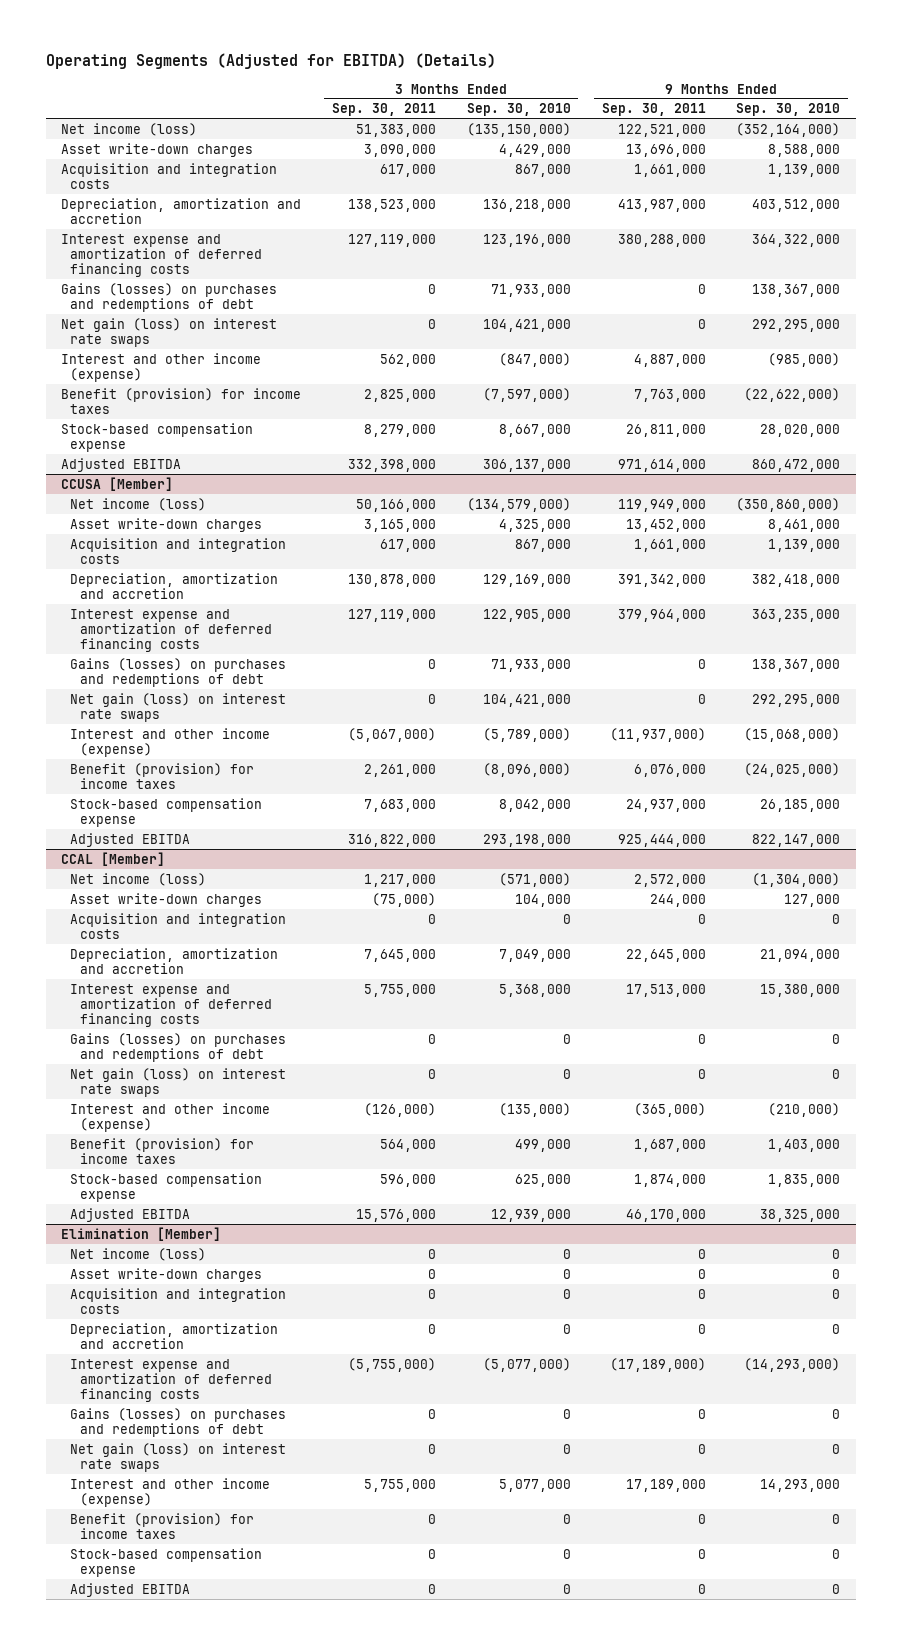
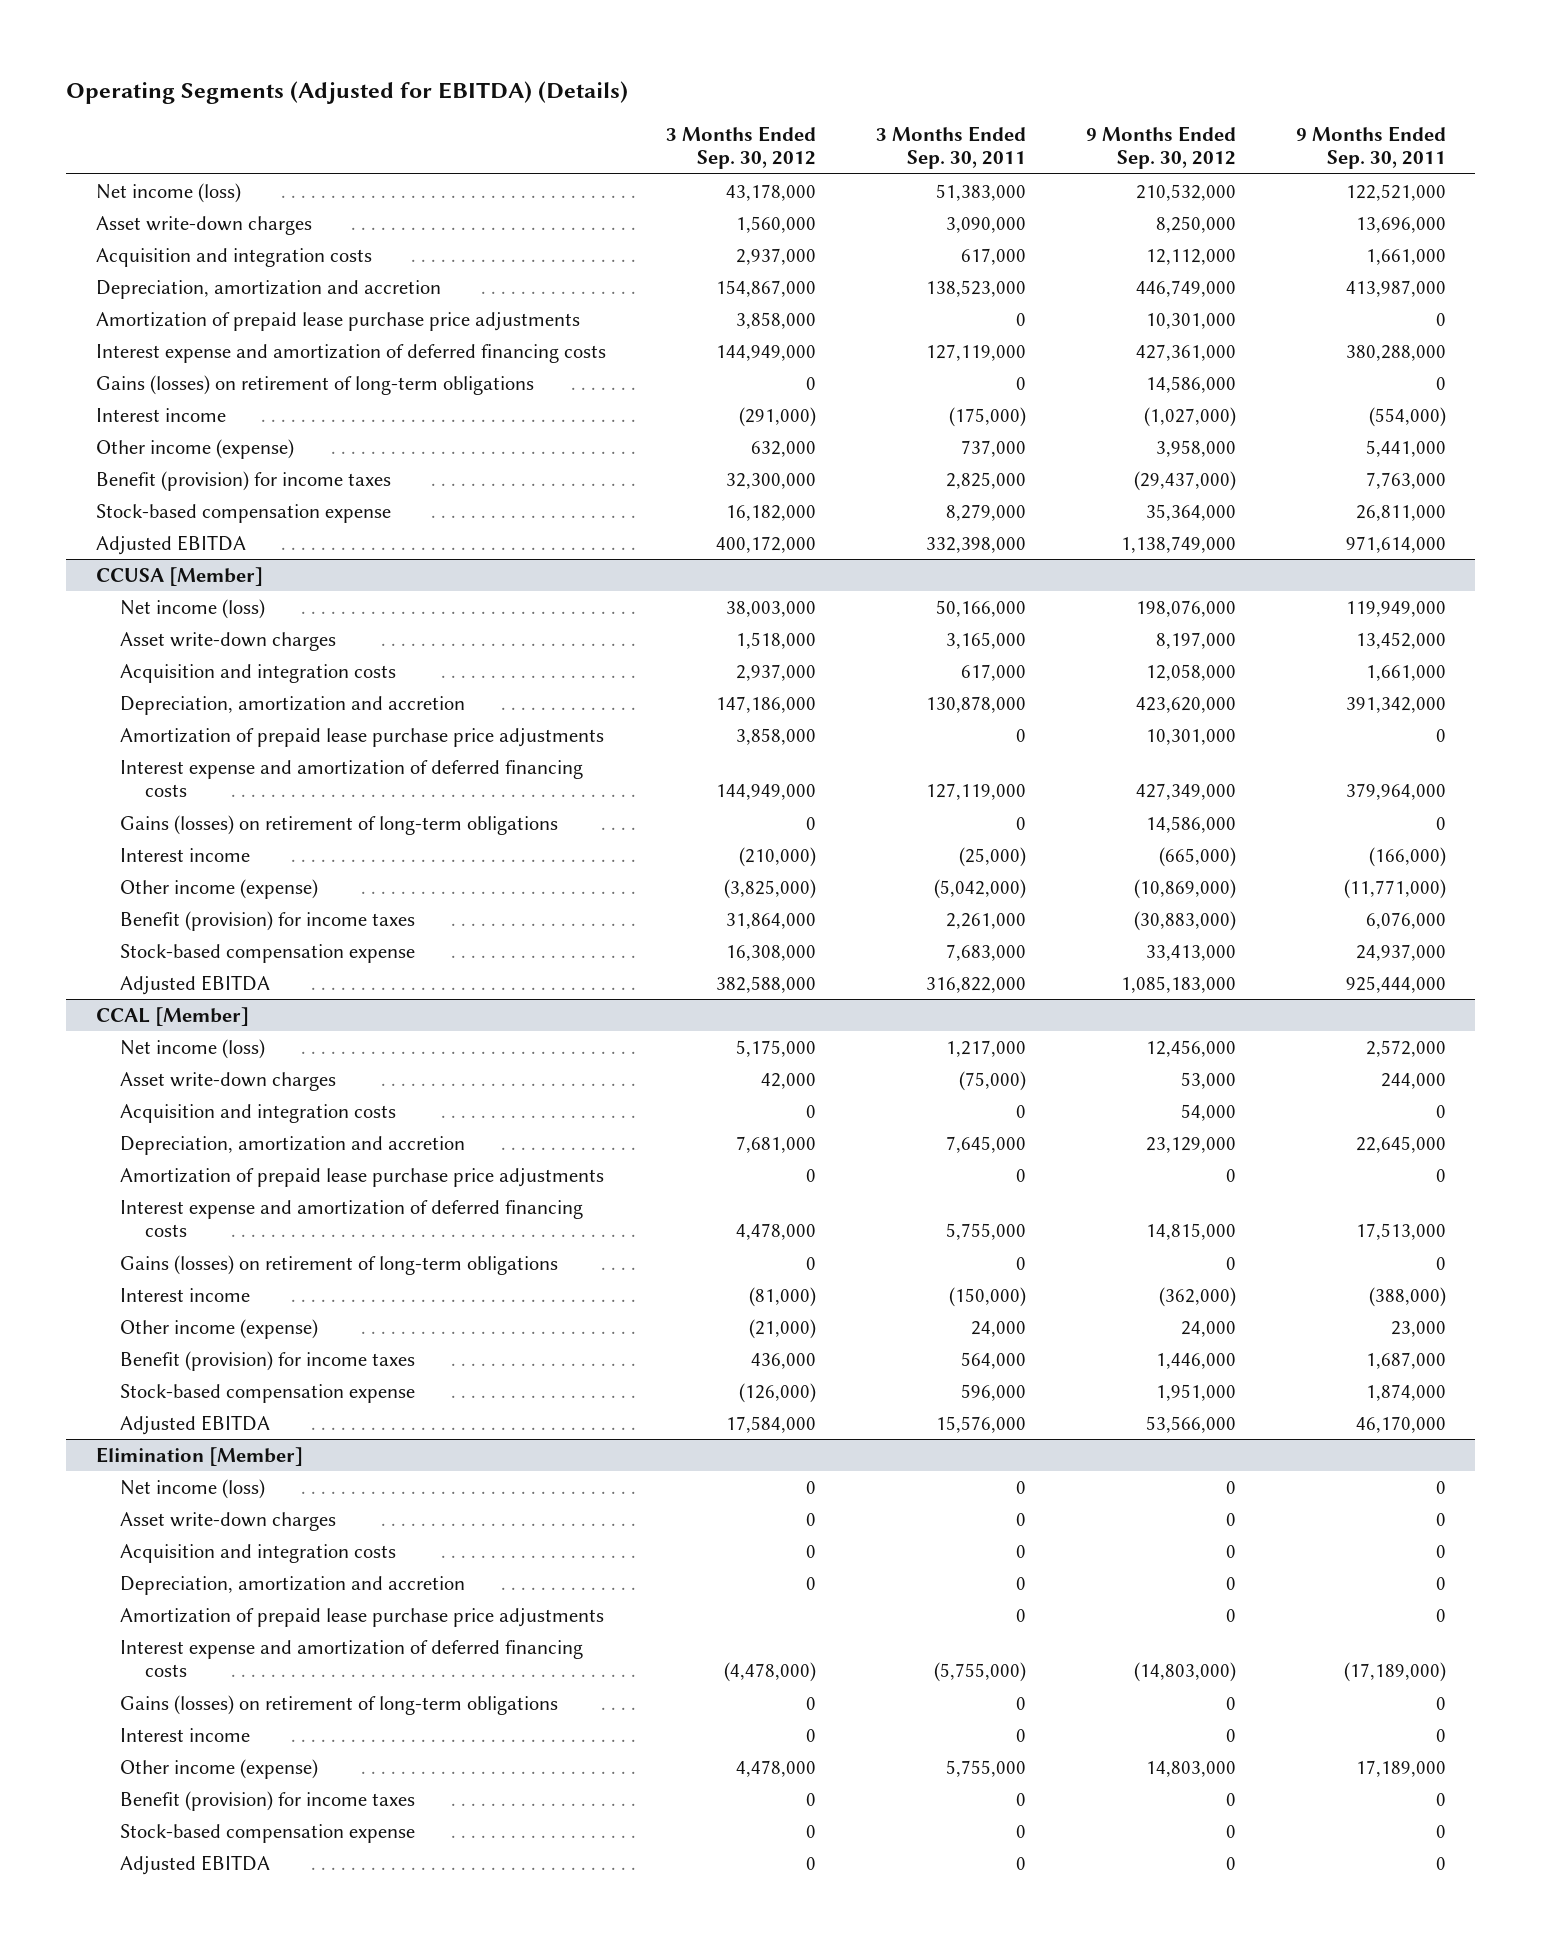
[466,103,571,117] Sep. 30, 2010 -> none
[736,103,841,117] Sep. 30, 2010 -> none
none -> [666,125,817,170] 3 Months Ended Sep. 30, 2012
none -> [1085,125,1236,170] 9 Months Ended Sep. 30, 2012
none -> [96,311,581,331] Amortization of prepaid lease purchase price adjustments
[61,317,278,347] Net gain (loss) on interest rate swaps -> none
[61,282,278,312] Gains (losses) on purchases and redemptions of debt -> [96,374,535,395] Gains (losses) on retirement of long-term obligations
none -> [96,407,227,422] Interest income
[61,352,262,382] Interest and other income (expense) -> [96,438,295,459] Other income (expense)
[379,353,436,367] 562,000 -> [960,439,1026,457] 737,000
[633,353,706,367] 4,887,000 -> [1365,439,1446,457] 5,441,000
none -> [120,727,605,747] Amortization of prepaid lease purchase price adjustments
[70,692,287,722] Net gain (loss) on interest rate swaps -> none
[70,657,287,687] Gains (losses) on purchases and redemptions of debt -> [120,814,559,835] Gains (losses) on retirement of long-term obligations
none -> [120,847,251,862] Interest income
[70,727,271,757] Interest and other income (expense) -> [120,878,319,899] Other income (expense)
[347,727,436,742] (5,067,000) -> [933,878,1026,899] (5,042,000)
[609,727,706,742] (11,937,000) -> [1343,878,1446,899] (11,771,000)
none -> [120,1167,605,1187] Amortization of prepaid lease purchase price adjustments
[70,1067,287,1097] Net gain (loss) on interest rate swaps -> none
[70,1032,287,1062] Gains (losses) on purchases and redemptions of debt -> [120,1254,559,1275] Gains (losses) on retirement of long-term obligations
none -> [120,1287,251,1302] Interest income
[70,1102,271,1132] Interest and other income (expense) -> [120,1318,319,1339] Other income (expense)
[363,1102,436,1117] (126,000) -> [970,1320,1026,1337] 24,000
[633,1102,706,1117] (365,000) -> [1390,1320,1446,1337] 23,000
none -> [120,1607,605,1627] Amortization of prepaid lease purchase price adjustments
[70,1442,287,1472] Net gain (loss) on interest rate swaps -> none
[70,1407,287,1437] Gains (losses) on purchases and redemptions of debt -> [120,1694,559,1715] Gains (losses) on retirement of long-term obligations
none -> [120,1727,251,1742] Interest income
[70,1477,271,1507] Interest and other income (expense) -> [120,1758,319,1779] Other income (expense)

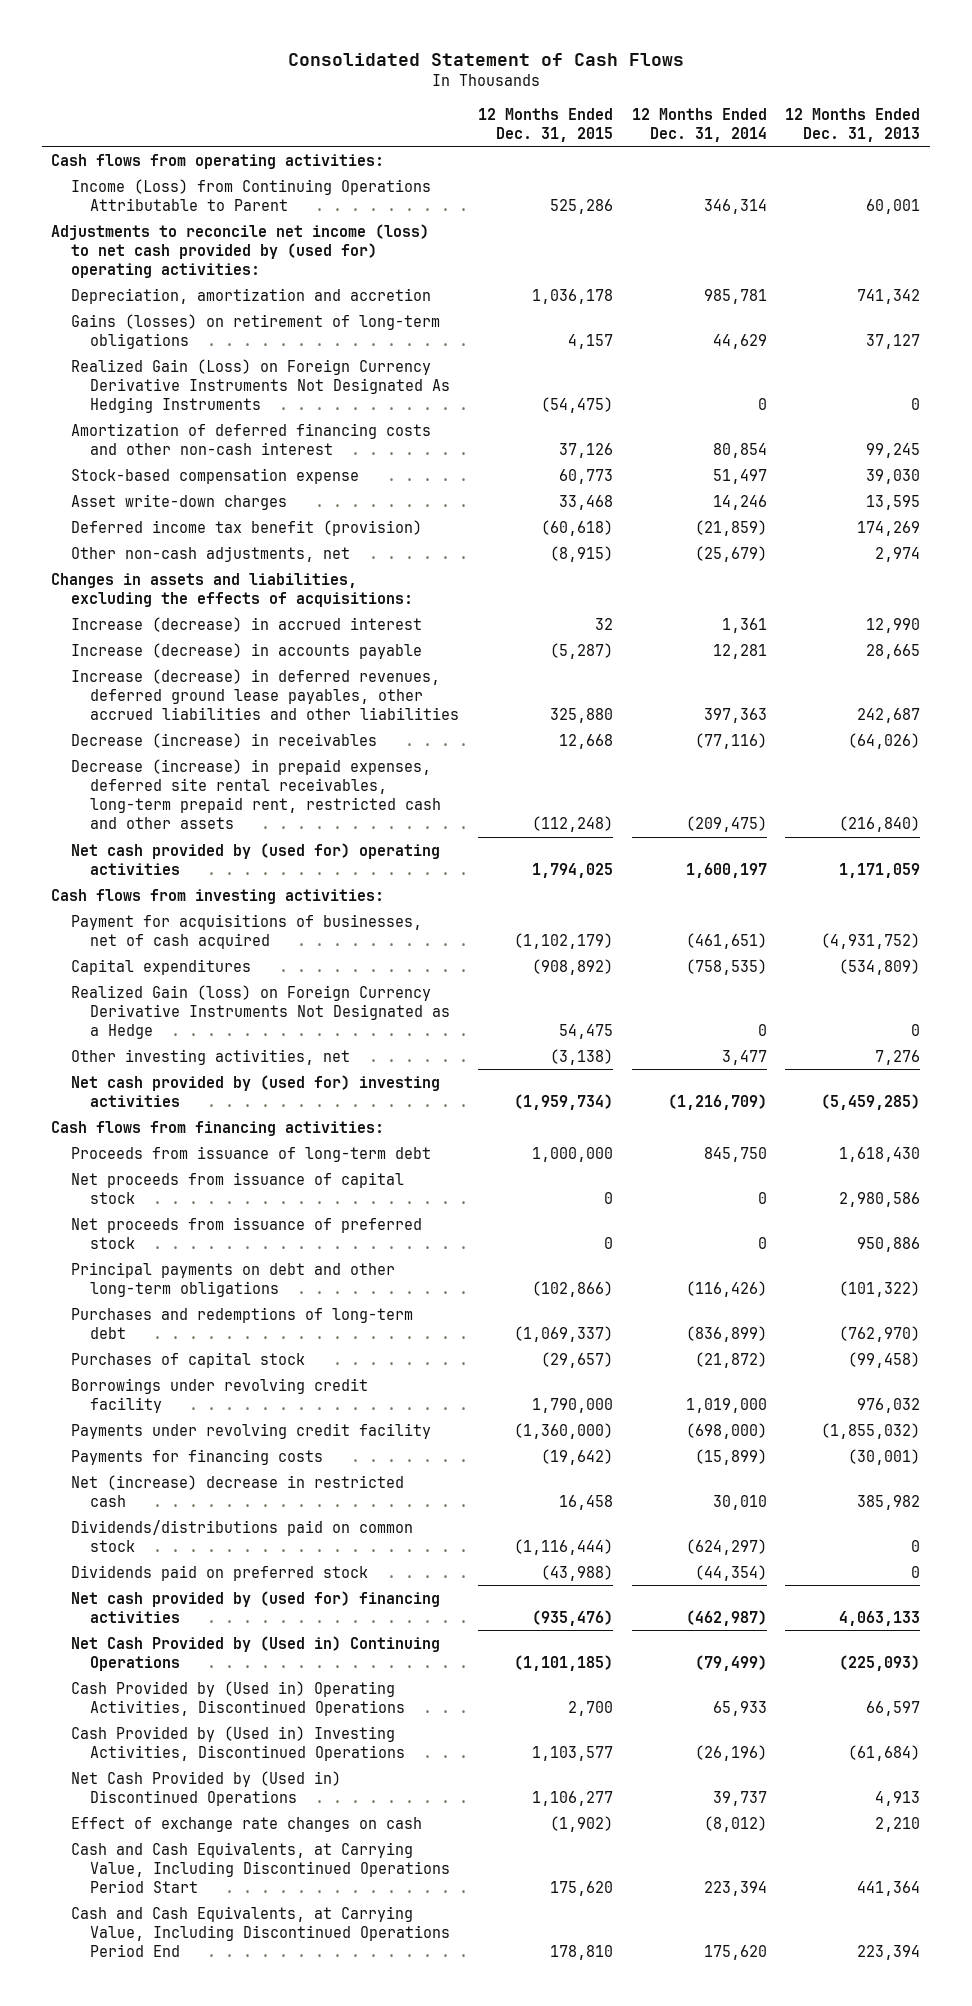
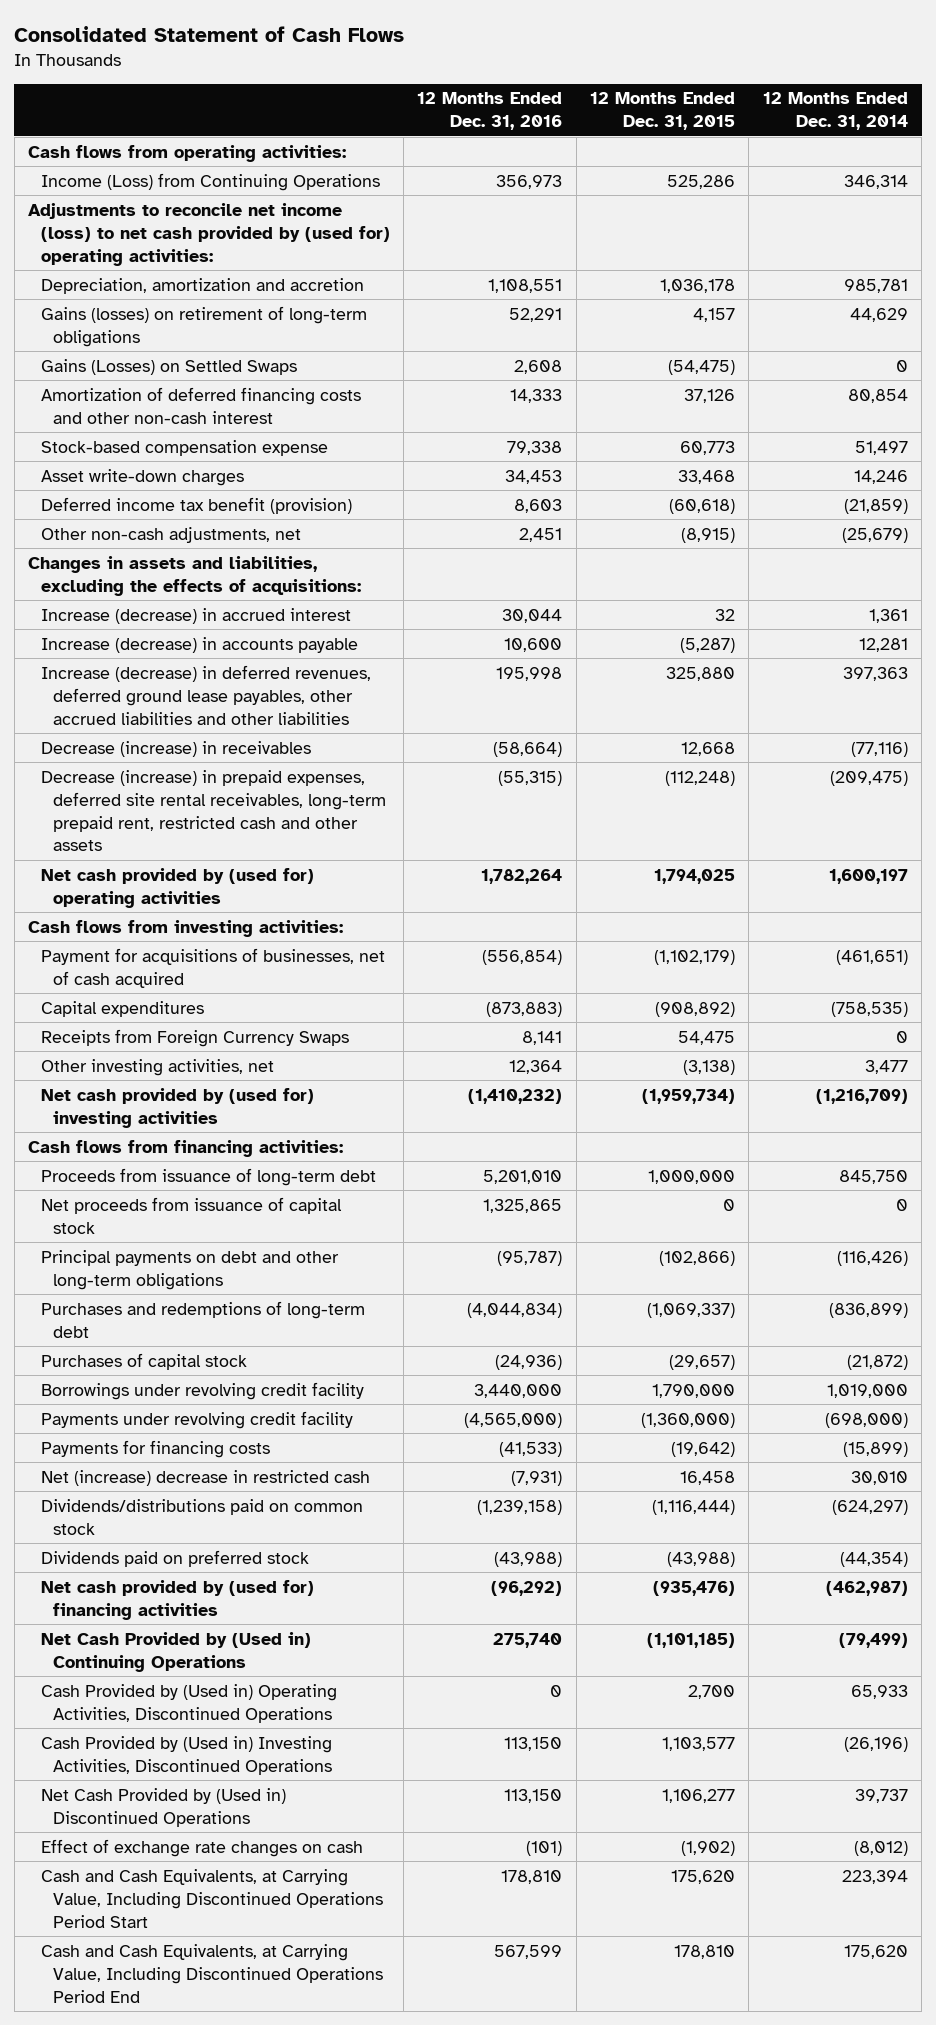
[785,107,921,142] 12 Months Ended Dec. 31, 2013 -> none
none -> [417,92,563,131] 12 Months Ended Dec. 31, 2016
[70,178,431,211] Income (Loss) from Continuing Operations Attributable to Parent -> [40,172,380,191] Income (Loss) from Continuing Operations
[70,358,451,413] Realized Gain (Loss) on Foreign Currency Derivative Instruments Not Designated As Hedging Instruments -> [40,358,297,375] Gains (Losses) on Settled Swaps
[70,984,451,1039] Realized Gain (loss) on Foreign Currency Derivative Instruments Not Designated as a Hedge -> [40,1028,349,1047] Receipts from Foreign Currency Swaps
[70,1216,422,1249] Net proceeds from issuance of preferred stock -> none

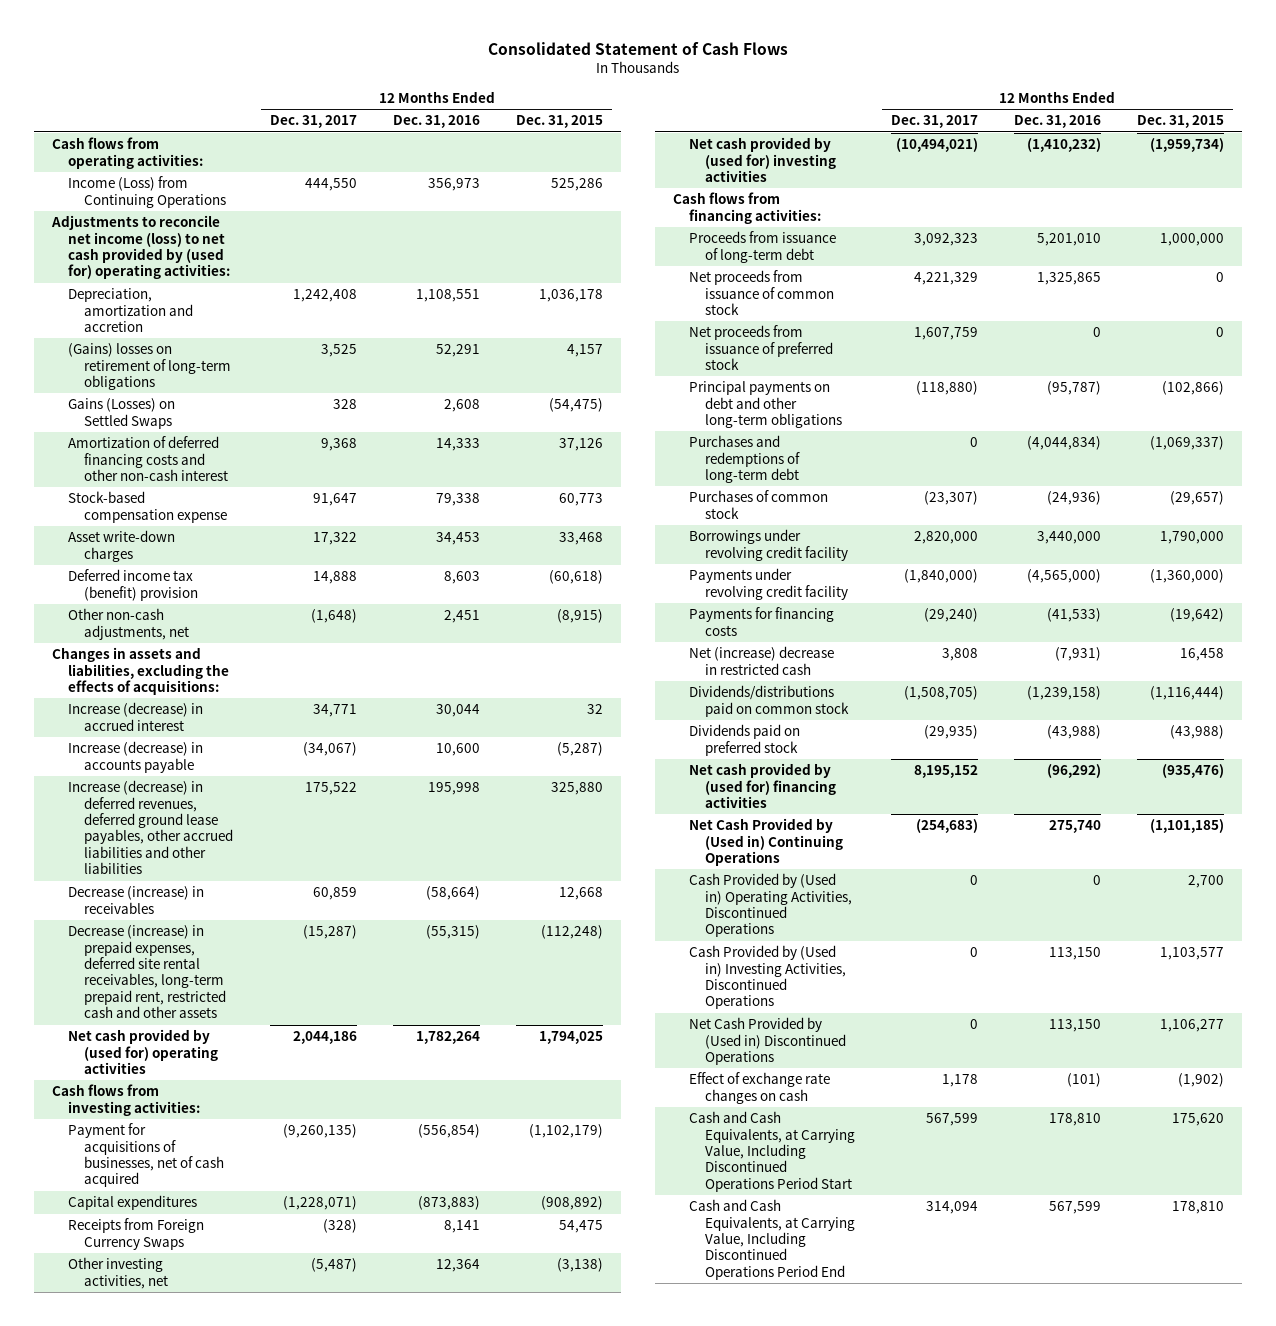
[762,92,908,131] 12 Months Ended Dec. 31, 2014 -> none
none -> [270,115,358,129] Dec. 31, 2017
[40,305,367,347] Gains (losses) on retirement of long-term obligations -> [68,343,232,391] (Gains) losses on retirement of long-term obligations
[40,496,352,514] Deferred income tax benefit (provision) -> [68,569,199,601] Deferred income tax (benefit) provision
[40,1196,342,1234] Net proceeds from issuance of capital stock -> [688,270,834,316] Net proceeds from issuance of common stock
none -> [688,325,833,371] Net proceeds from issuance of preferred stock
[40,1352,247,1370] Purchases of capital stock -> [688,490,828,519] Purchases of common stock

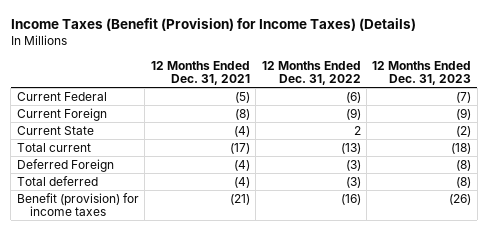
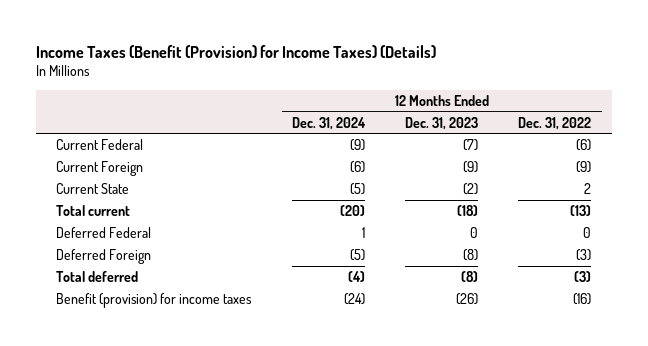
[150,60,250,86] 12 Months Ended Dec. 31, 2021 -> none
none -> [291,116,366,130] Dec. 31, 2024
none -> [56,226,152,238] Deferred Federal

